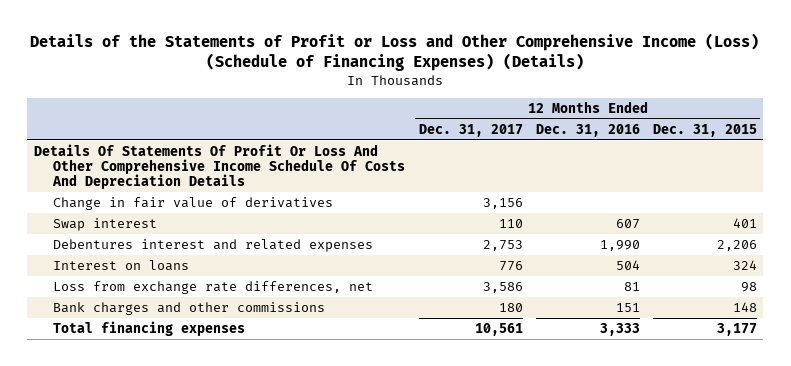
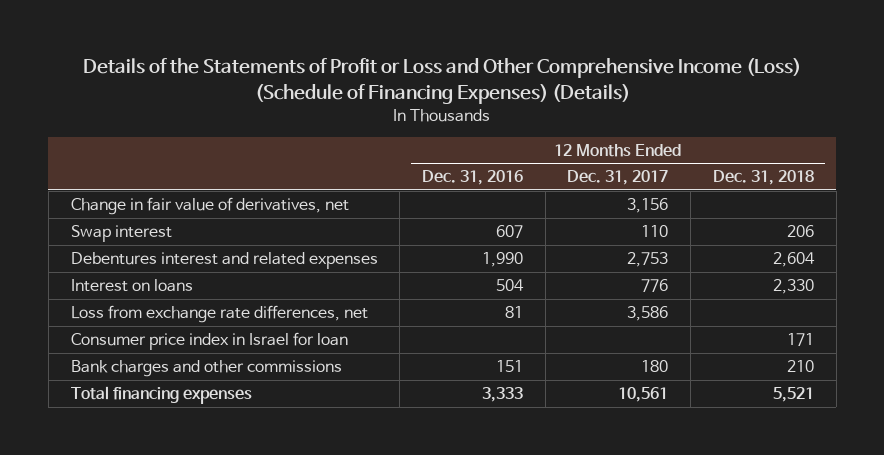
[652,123,757,137] Dec. 31, 2015 -> none
none -> [712,170,814,186] Dec. 31, 2018
[33,143,406,190] Details Of Statements Of Profit Or Loss And Other Comprehensive Income Schedule Of Costs And Depreciation Details -> none
[53,196,334,210] Change in fair value of derivatives -> [70,197,349,216] Change in fair value of derivatives, net
none -> [70,332,348,351] Consumer price index in Israel for loan

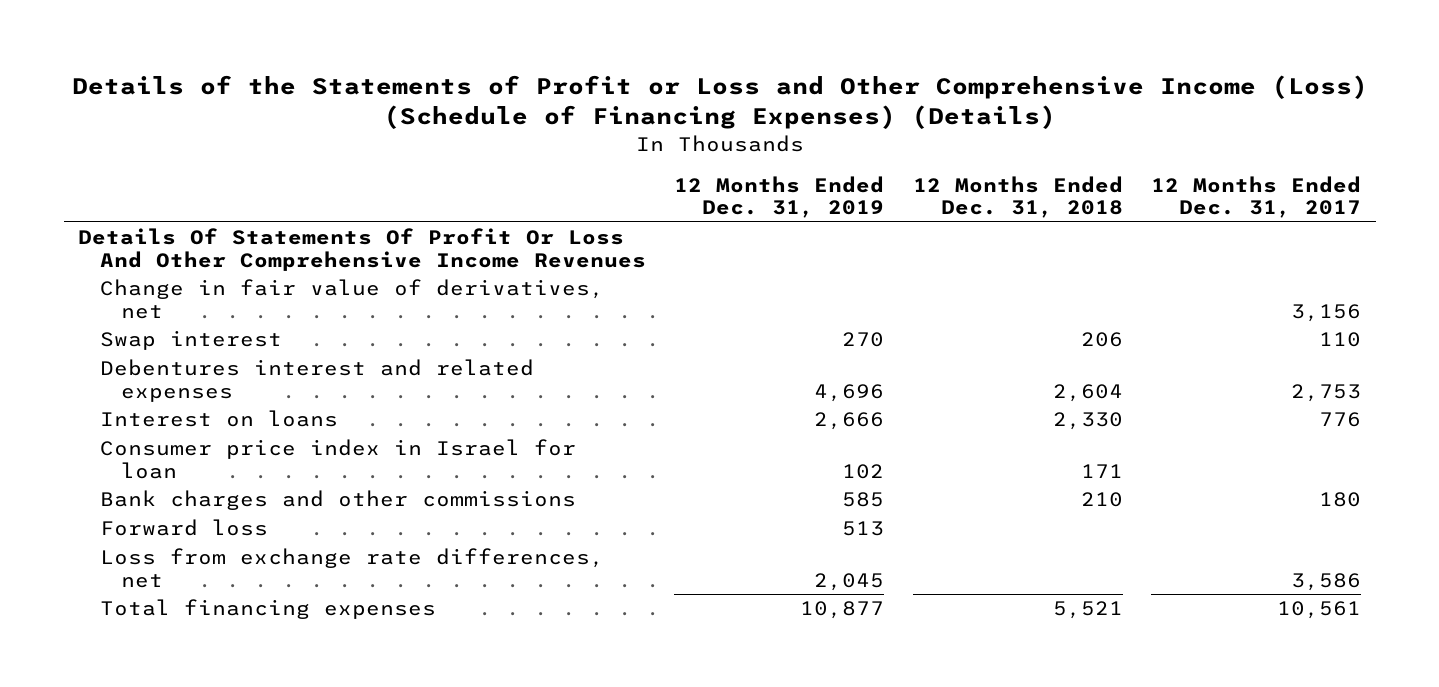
[421,170,523,186] Dec. 31, 2016 -> none
none -> [674,175,885,219] 12 Months Ended Dec. 31, 2019
none -> [77,228,646,271] Details Of Statements Of Profit Or Loss And Other Comprehensive Income Revenues
none -> [99,519,268,537] Forward loss
[70,305,368,324] Loss from exchange rate differences, net -> [99,548,604,588] Loss from exchange rate differences, net

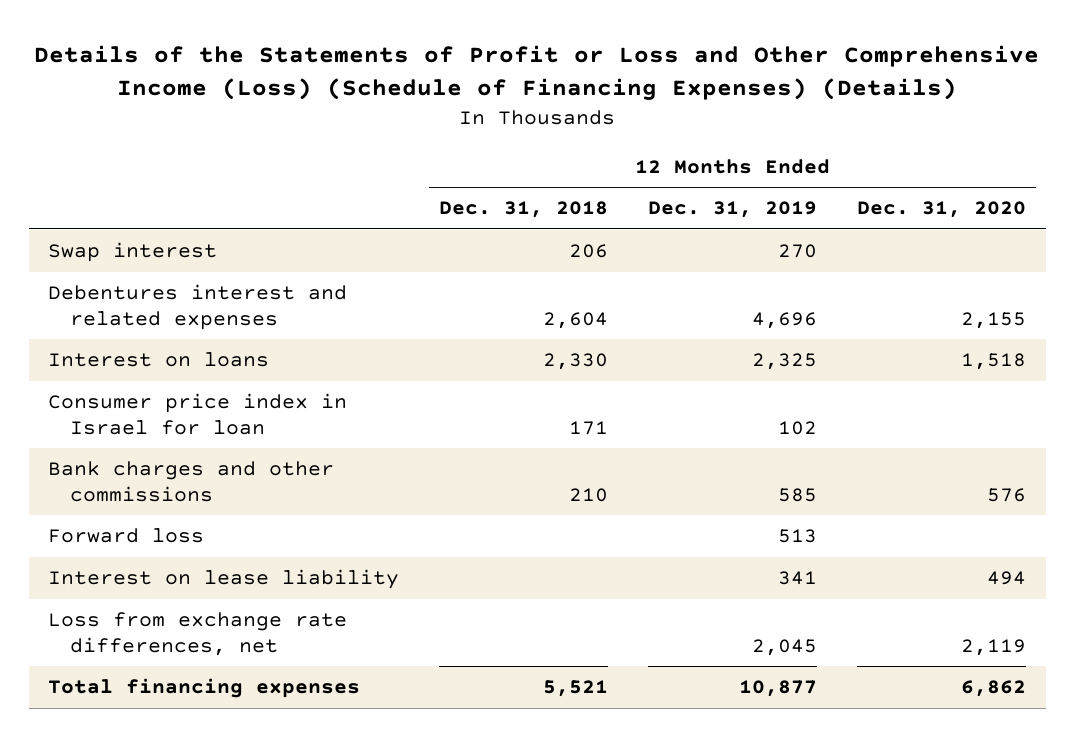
[1151,175,1362,219] 12 Months Ended Dec. 31, 2017 -> none
none -> [856,201,1026,219] Dec. 31, 2020
[77,228,646,271] Details Of Statements Of Profit Or Loss And Other Comprehensive Income Revenues -> none
[99,279,604,319] Change in fair value of derivatives, net -> none
[814,412,885,431] 2,666 -> [752,353,818,371] 2,325
none -> [48,569,400,590] Interest on lease liability

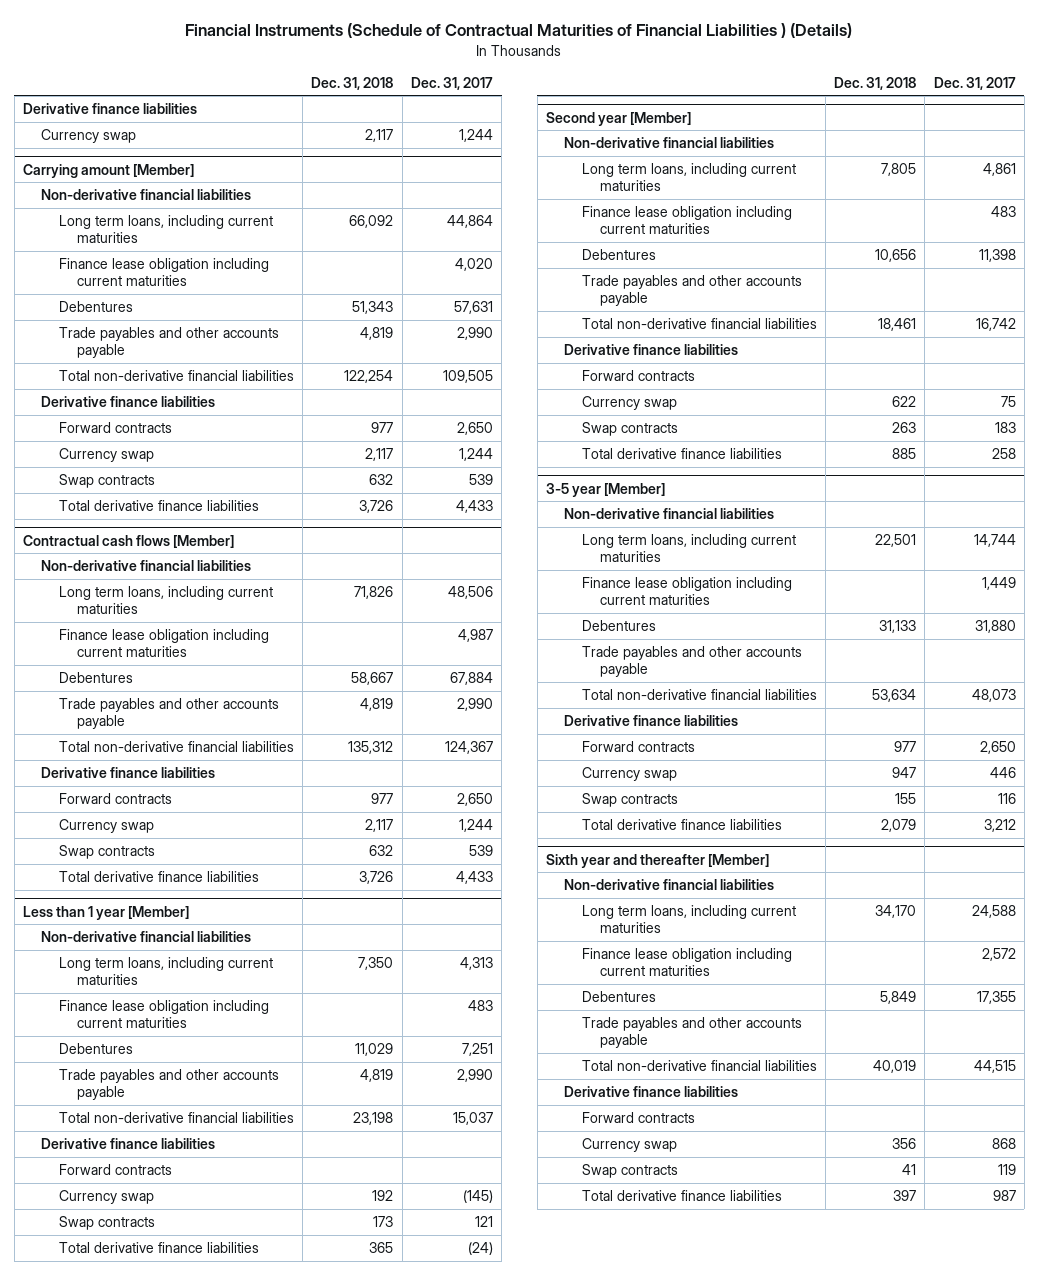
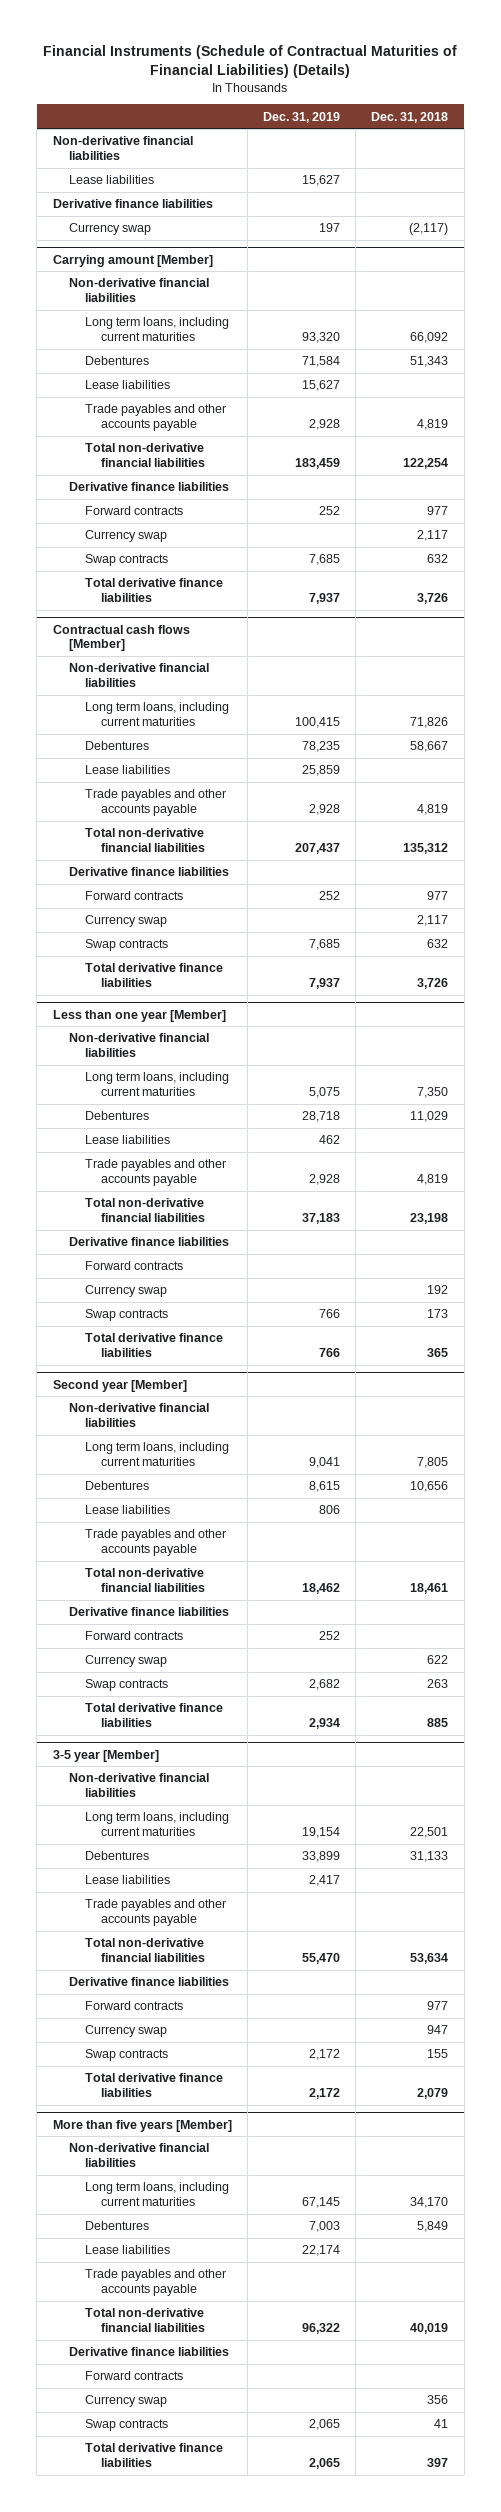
[185,23,853,39] Financial Instruments (Schedule of Contractual Maturities of Financial Liabilities ) (Details) -> [43,45,458,79] Financial Instruments (Schedule of Contractual Maturities of Financial Liabilities) (Details)
[410,76,493,90] Dec. 31, 2017 -> none
none -> [262,111,340,123] Dec. 31, 2019
none -> [52,136,193,160] Non-derivative financial liabilities
none -> [68,175,154,185] Lease liabilities
[365,129,394,143] 2,117 -> [409,223,449,236] (2,117)
[58,258,269,287] Finance lease obligation including current maturities -> none
none -> [84,380,170,390] Lease liabilities
[58,629,269,658] Finance lease obligation including current maturities -> none
none -> [84,765,170,775] Lease liabilities
[23,905,190,920] Less than 1 year [Member] -> [52,1009,226,1022] Less than one year [Member]
[58,1000,269,1029] Finance lease obligation including current maturities -> none
none -> [84,1135,170,1145] Lease liabilities
[581,206,792,235] Finance lease obligation including current maturities -> none
none -> [84,1505,170,1515] Lease liabilities
[581,577,792,606] Finance lease obligation including current maturities -> none
none -> [84,1875,170,1885] Lease liabilities
[545,853,769,868] Sixth year and thereafter [Member] -> [52,2119,232,2132] More than five years [Member]
[581,948,792,977] Finance lease obligation including current maturities -> none
none -> [84,2245,170,2255] Lease liabilities

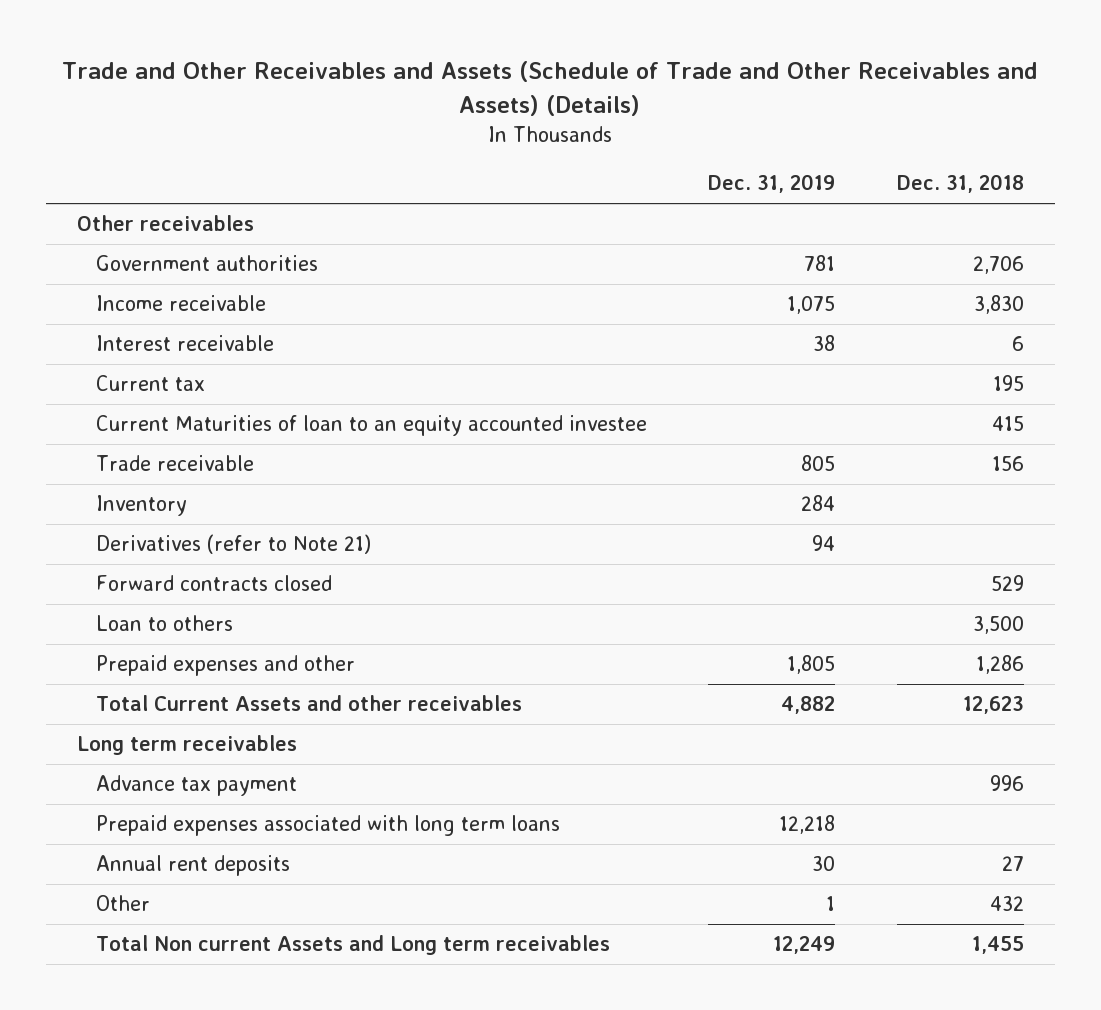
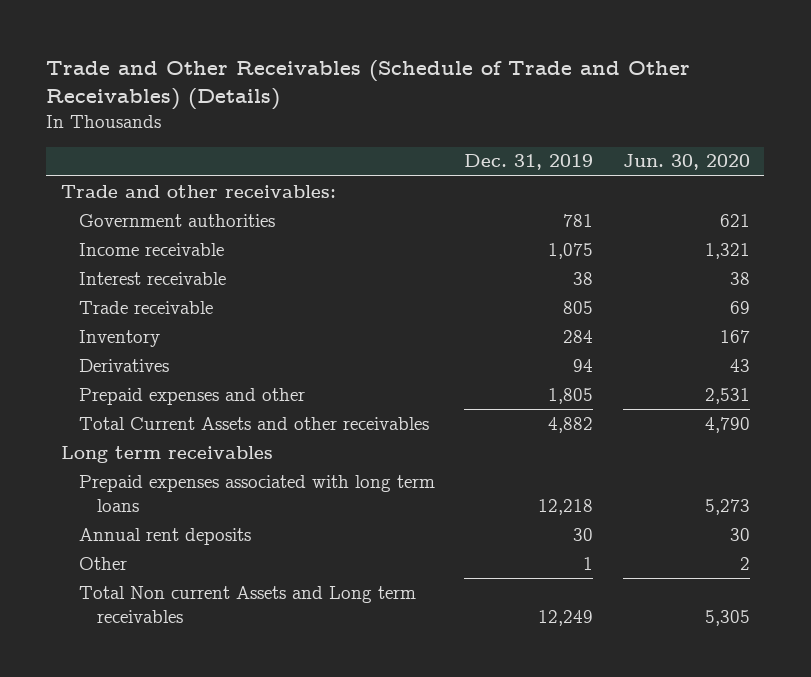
[62,61,1039,116] Trade and Other Receivables and Assets (Schedule of Trade and Other Receivables and Assets) (Details) -> [46,59,691,111] Trade and Other Receivables (Schedule of Trade and Other Receivables) (Details)
[896,174,1024,194] Dec. 31, 2018 -> none
none -> [622,154,750,171] Jun. 30, 2020
[76,215,254,232] Other receivables -> [61,184,337,198] Trade and other receivables:
[95,375,205,392] Current tax -> none
[95,415,647,437] Current Maturities of loan to an equity accounted investee -> none
[95,575,332,592] Forward contracts closed -> none
[95,615,233,632] Loan to others -> none
[95,534,371,555] Derivatives (refer to Note 21) -> [78,358,169,372] Derivatives
[95,775,297,797] Advance tax payment -> none

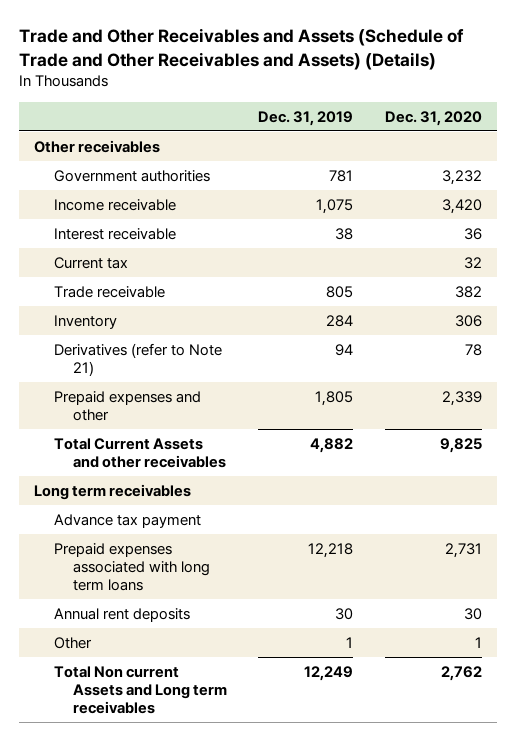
[46,59,691,111] Trade and Other Receivables (Schedule of Trade and Other Receivables) (Details) -> [18,28,464,70] Trade and Other Receivables and Assets (Schedule of Trade and Other Receivables and Assets) (Details)
[622,154,750,171] Jun. 30, 2020 -> none
none -> [384,110,482,126] Dec. 31, 2020
[61,184,337,198] Trade and other receivables: -> [34,139,161,153] Other receivables
none -> [53,256,128,269] Current tax
[78,358,169,372] Derivatives -> [53,342,222,377] Derivatives (refer to Note 21)
none -> [53,513,201,528] Advance tax payment

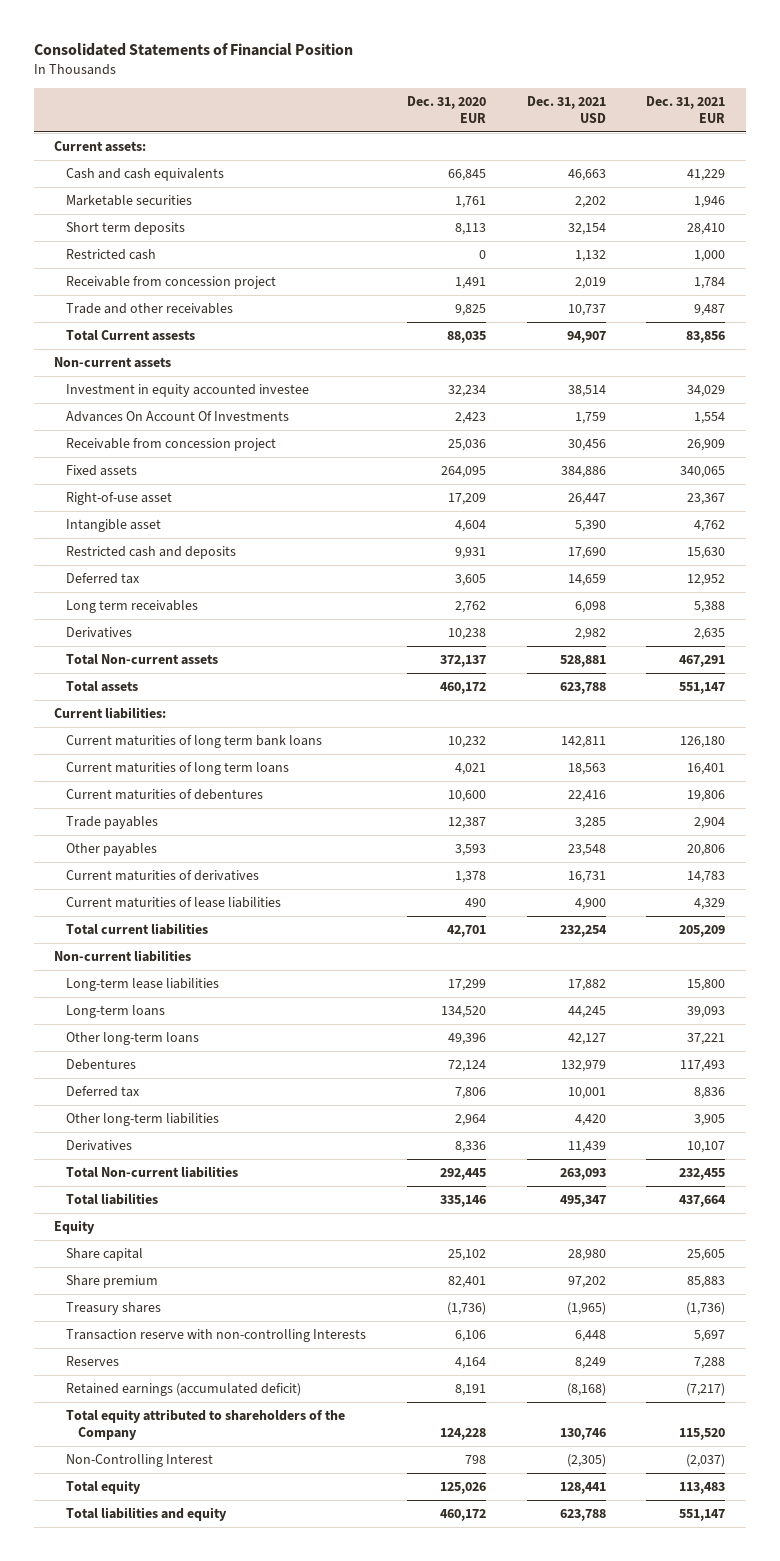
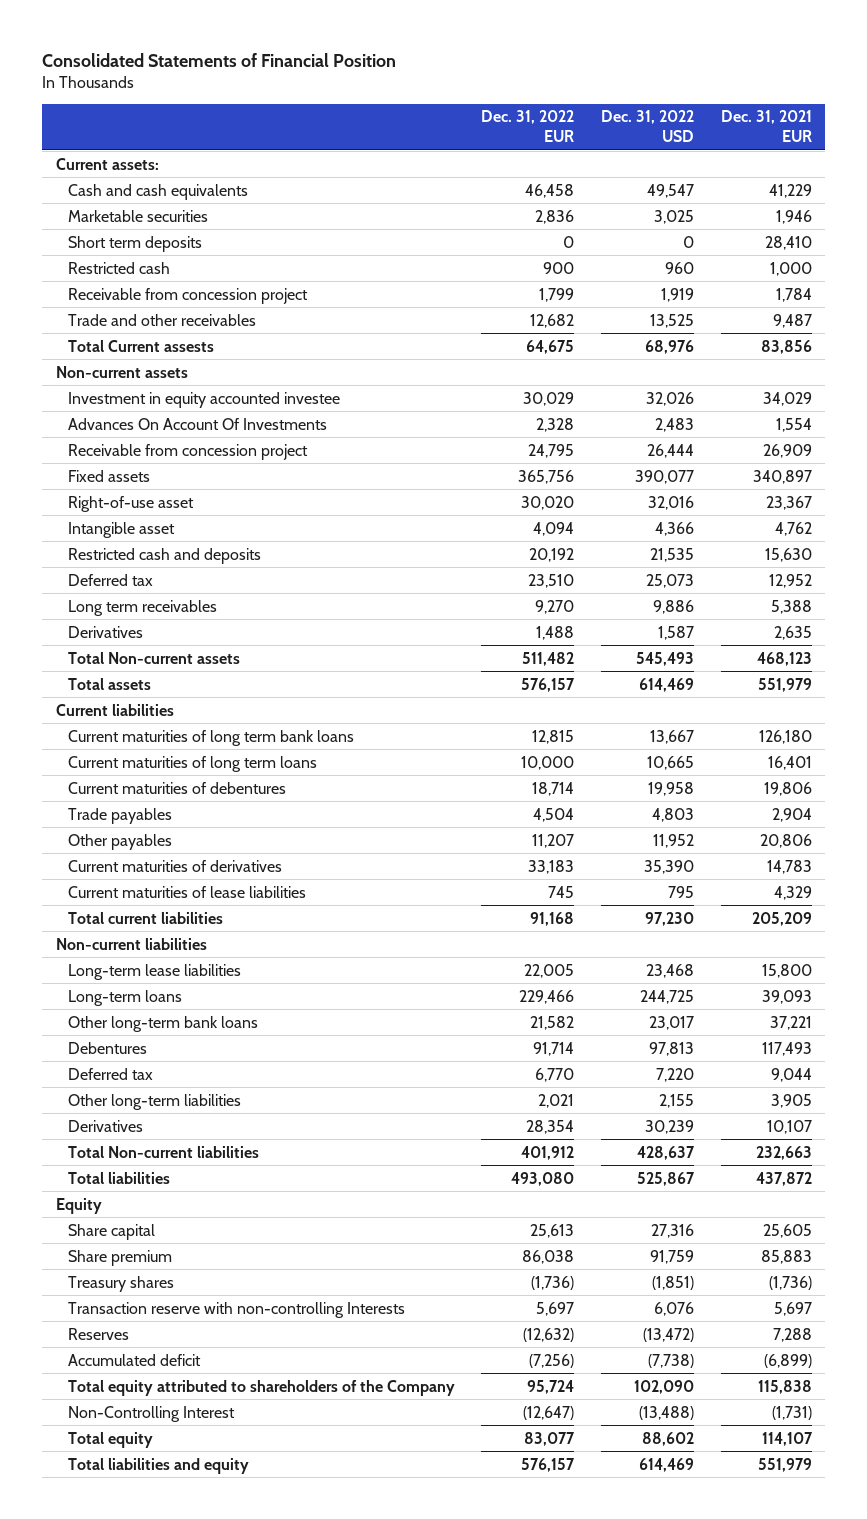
[406,96,486,123] Dec. 31, 2020 EUR -> none
[526,96,606,123] Dec. 31, 2021 USD -> none
none -> [481,110,575,143] Dec. 31, 2022 EUR
none -> [601,110,695,143] Dec. 31, 2022 USD
[680,466,726,479] 340,065 -> [752,469,812,484] 340,897
[679,655,726,668] 467,291 -> [756,651,812,666] 468,123
[679,682,726,695] 551,147 -> [757,677,812,692] 551,979
[54,707,167,720] Current liabilities: -> [55,703,174,716] Current liabilities
[66,1032,200,1046] Other long-term loans -> [67,1015,258,1032] Other long-term bank loans
[694,1087,726,1100] 8,836 -> [770,1067,812,1082] 9,044
[679,1168,726,1181] 232,455 -> [755,1145,812,1160] 232,663
[679,1195,727,1208] 437,664 -> [755,1171,812,1186] 437,872
[66,1383,302,1397] Retained earnings (accumulated deficit) -> [67,1353,201,1366] Accumulated deficit
[686,1383,726,1397] (7,217) -> [763,1353,812,1368] (6,899)
[679,1427,726,1440] 115,520 -> [757,1379,812,1394] 115,838
[686,1454,726,1468] (2,037) -> [771,1405,812,1420] (1,731)
[679,1482,726,1495] 113,483 -> [761,1431,813,1446] 114,107
[679,1509,726,1522] 551,147 -> [757,1457,812,1472] 551,979

